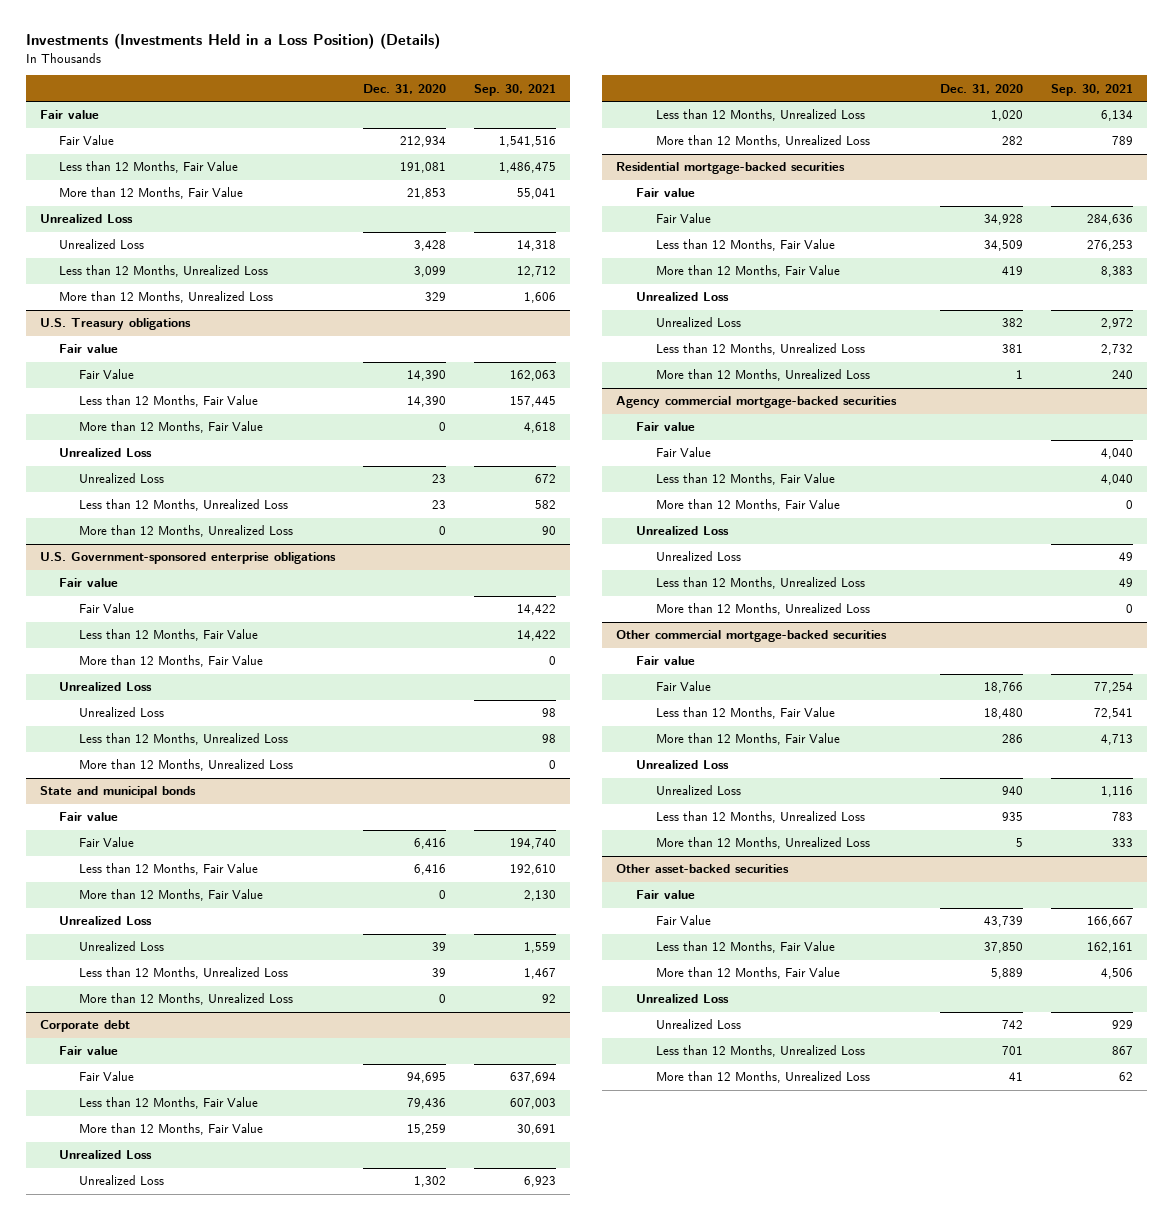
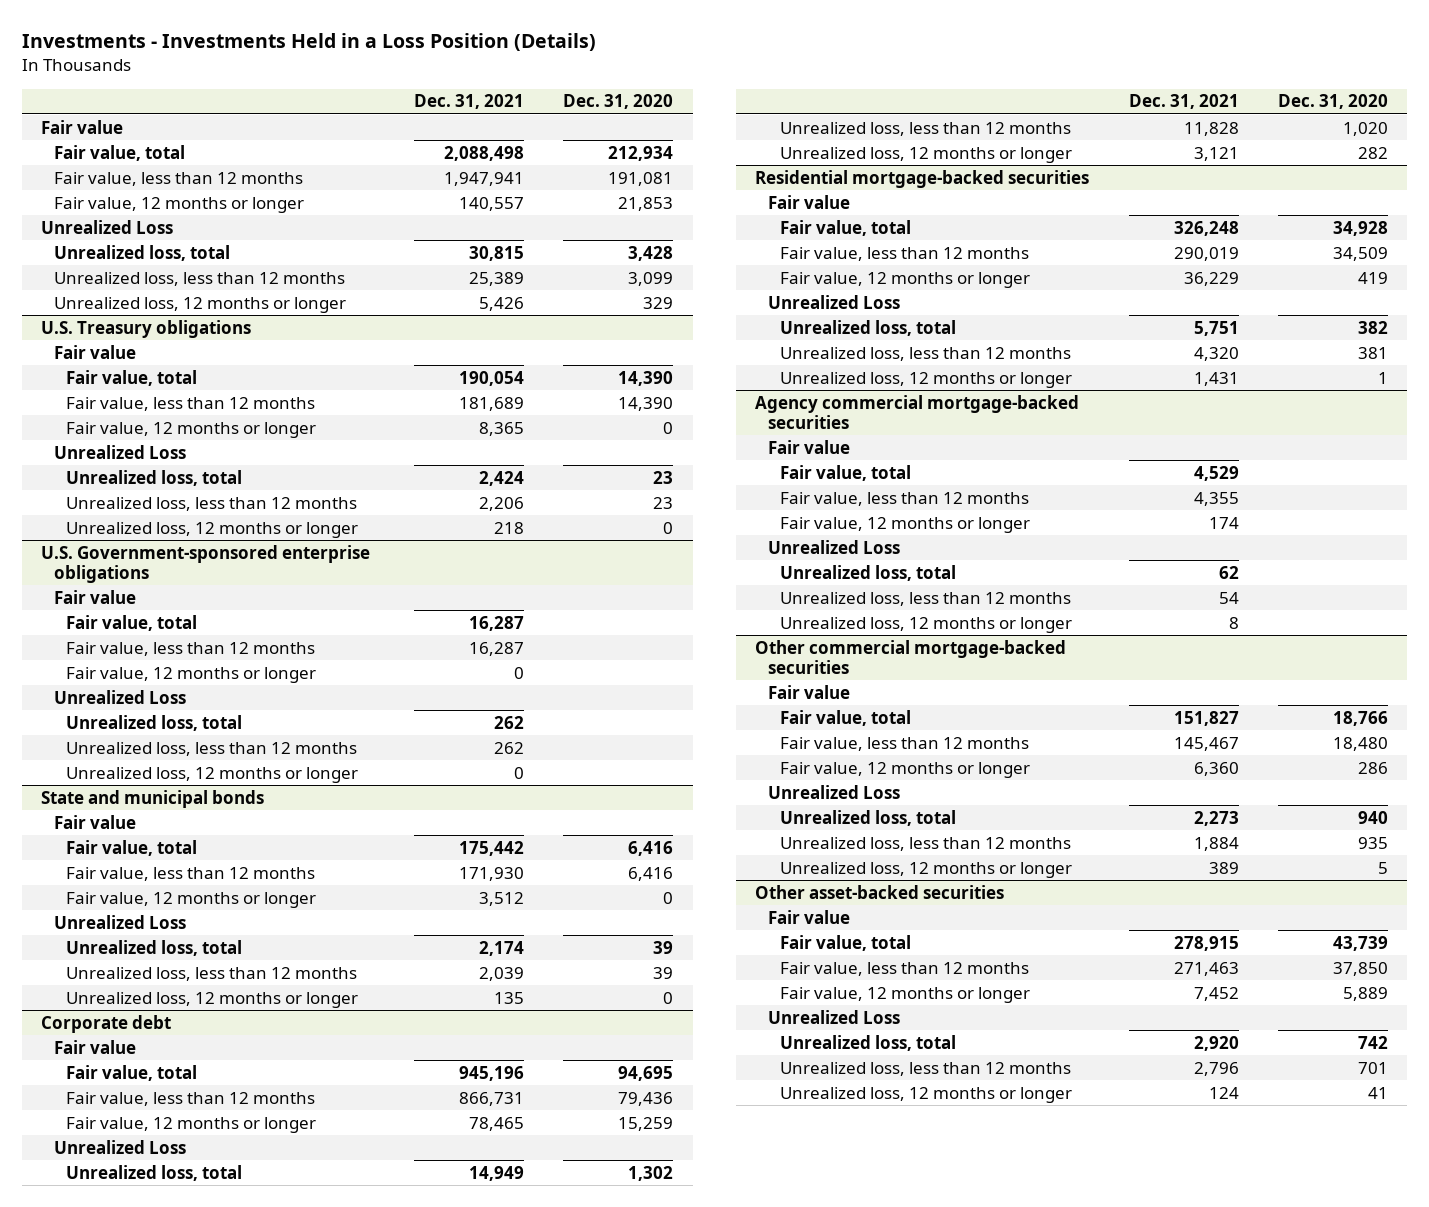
[25,33,440,50] Investments (Investments Held in a Loss Position) (Details) -> [21,33,596,52] Investments - Investments Held in a Loss Position (Details)
[474,83,557,96] Sep. 30, 2021 -> none
none -> [414,94,525,110] Dec. 31, 2021
[59,135,115,146] Fair Value -> [53,144,185,161] Fair value, total
[59,161,239,174] Less than 12 Months, Fair Value -> [53,171,303,186] Fair value, less than 12 months
[59,187,244,200] More than 12 Months, Fair Value -> [53,196,304,213] Fair value, 12 months or longer
[59,239,145,250] Unrealized Loss -> [53,244,230,261] Unrealized loss, total
[59,265,269,278] Less than 12 Months, Unrealized Loss -> [53,271,345,286] Unrealized loss, less than 12 months
[59,291,274,304] More than 12 Months, Unrealized Loss -> [53,296,346,313] Unrealized loss, 12 months or longer
[79,369,135,380] Fair Value -> [66,369,198,386] Fair value, total
[79,395,259,408] Less than 12 Months, Fair Value -> [66,396,316,411] Fair value, less than 12 months
[79,421,264,434] More than 12 Months, Fair Value -> [66,421,317,438] Fair value, 12 months or longer
[79,473,165,484] Unrealized Loss -> [66,469,243,486] Unrealized loss, total
[79,499,289,512] Less than 12 Months, Unrealized Loss -> [66,496,358,511] Unrealized loss, less than 12 months
[79,525,294,538] More than 12 Months, Unrealized Loss -> [66,521,359,538] Unrealized loss, 12 months or longer
[59,682,153,692] Unrealized Loss -> none
[79,603,135,614] Fair Value -> [66,614,198,631] Fair value, total
[79,629,259,642] Less than 12 Months, Fair Value -> [66,641,316,656] Fair value, less than 12 months
[79,655,264,668] More than 12 Months, Fair Value -> [66,666,317,683] Fair value, 12 months or longer
none -> [66,714,243,731] Unrealized loss, total
[79,733,289,746] Less than 12 Months, Unrealized Loss -> [66,741,358,756] Unrealized loss, less than 12 months
[79,759,294,772] More than 12 Months, Unrealized Loss -> [66,766,359,783] Unrealized loss, 12 months or longer
[79,837,135,848] Fair Value -> [66,839,198,856] Fair value, total
[79,863,259,876] Less than 12 Months, Fair Value -> [66,866,316,881] Fair value, less than 12 months
[79,889,264,902] More than 12 Months, Fair Value -> [66,891,317,908] Fair value, 12 months or longer
[79,941,165,952] Unrealized Loss -> [66,939,243,956] Unrealized loss, total
[79,967,289,980] Less than 12 Months, Unrealized Loss -> [66,966,358,981] Unrealized loss, less than 12 months
[79,993,294,1006] More than 12 Months, Unrealized Loss -> [66,991,359,1008] Unrealized loss, 12 months or longer
[79,1071,135,1082] Fair Value -> [66,1064,198,1081] Fair value, total
[79,1097,259,1110] Less than 12 Months, Fair Value -> [66,1091,316,1106] Fair value, less than 12 months
[79,1123,264,1136] More than 12 Months, Fair Value -> [66,1116,317,1133] Fair value, 12 months or longer
[79,1175,165,1186] Unrealized Loss -> [66,1164,243,1181] Unrealized loss, total
[655,109,865,122] Less than 12 Months, Unrealized Loss -> [780,121,1072,136] Unrealized loss, less than 12 months
[655,135,870,148] More than 12 Months, Unrealized Loss -> [780,146,1073,163] Unrealized loss, 12 months or longer
[655,213,711,224] Fair Value -> [780,219,912,236] Fair value, total
[655,239,835,252] Less than 12 Months, Fair Value -> [780,246,1030,261] Fair value, less than 12 months
[655,265,840,278] More than 12 Months, Fair Value -> [780,271,1031,288] Fair value, 12 months or longer
[655,317,741,328] Unrealized Loss -> [780,319,957,336] Unrealized loss, total
[655,343,865,356] Less than 12 Months, Unrealized Loss -> [780,346,1072,361] Unrealized loss, less than 12 months
[655,369,870,382] More than 12 Months, Unrealized Loss -> [780,371,1073,388] Unrealized loss, 12 months or longer
[636,526,730,536] Unrealized Loss -> none
[655,447,711,458] Fair Value -> [780,464,912,481] Fair value, total
[655,473,835,486] Less than 12 Months, Fair Value -> [780,491,1030,506] Fair value, less than 12 months
[655,499,840,512] More than 12 Months, Fair Value -> [780,516,1031,533] Fair value, 12 months or longer
none -> [780,564,957,581] Unrealized loss, total
[655,577,865,590] Less than 12 Months, Unrealized Loss -> [780,591,1072,606] Unrealized loss, less than 12 months
[655,603,870,616] More than 12 Months, Unrealized Loss -> [780,616,1073,633] Unrealized loss, 12 months or longer
[655,681,711,692] Fair Value -> [780,709,912,726] Fair value, total
[655,707,835,720] Less than 12 Months, Fair Value -> [780,736,1030,751] Fair value, less than 12 months
[655,733,840,746] More than 12 Months, Fair Value -> [780,761,1031,778] Fair value, 12 months or longer
[655,785,741,796] Unrealized Loss -> [780,809,957,826] Unrealized loss, total
[655,811,865,824] Less than 12 Months, Unrealized Loss -> [780,836,1072,851] Unrealized loss, less than 12 months
[655,837,870,850] More than 12 Months, Unrealized Loss -> [780,861,1073,878] Unrealized loss, 12 months or longer
[655,915,711,926] Fair Value -> [780,934,912,951] Fair value, total
[655,941,835,954] Less than 12 Months, Fair Value -> [780,961,1030,976] Fair value, less than 12 months
[655,967,840,980] More than 12 Months, Fair Value -> [780,986,1031,1003] Fair value, 12 months or longer
[655,1019,741,1030] Unrealized Loss -> [780,1034,957,1051] Unrealized loss, total
[655,1045,865,1058] Less than 12 Months, Unrealized Loss -> [780,1061,1072,1076] Unrealized loss, less than 12 months
[655,1071,870,1084] More than 12 Months, Unrealized Loss -> [780,1086,1073,1103] Unrealized loss, 12 months or longer

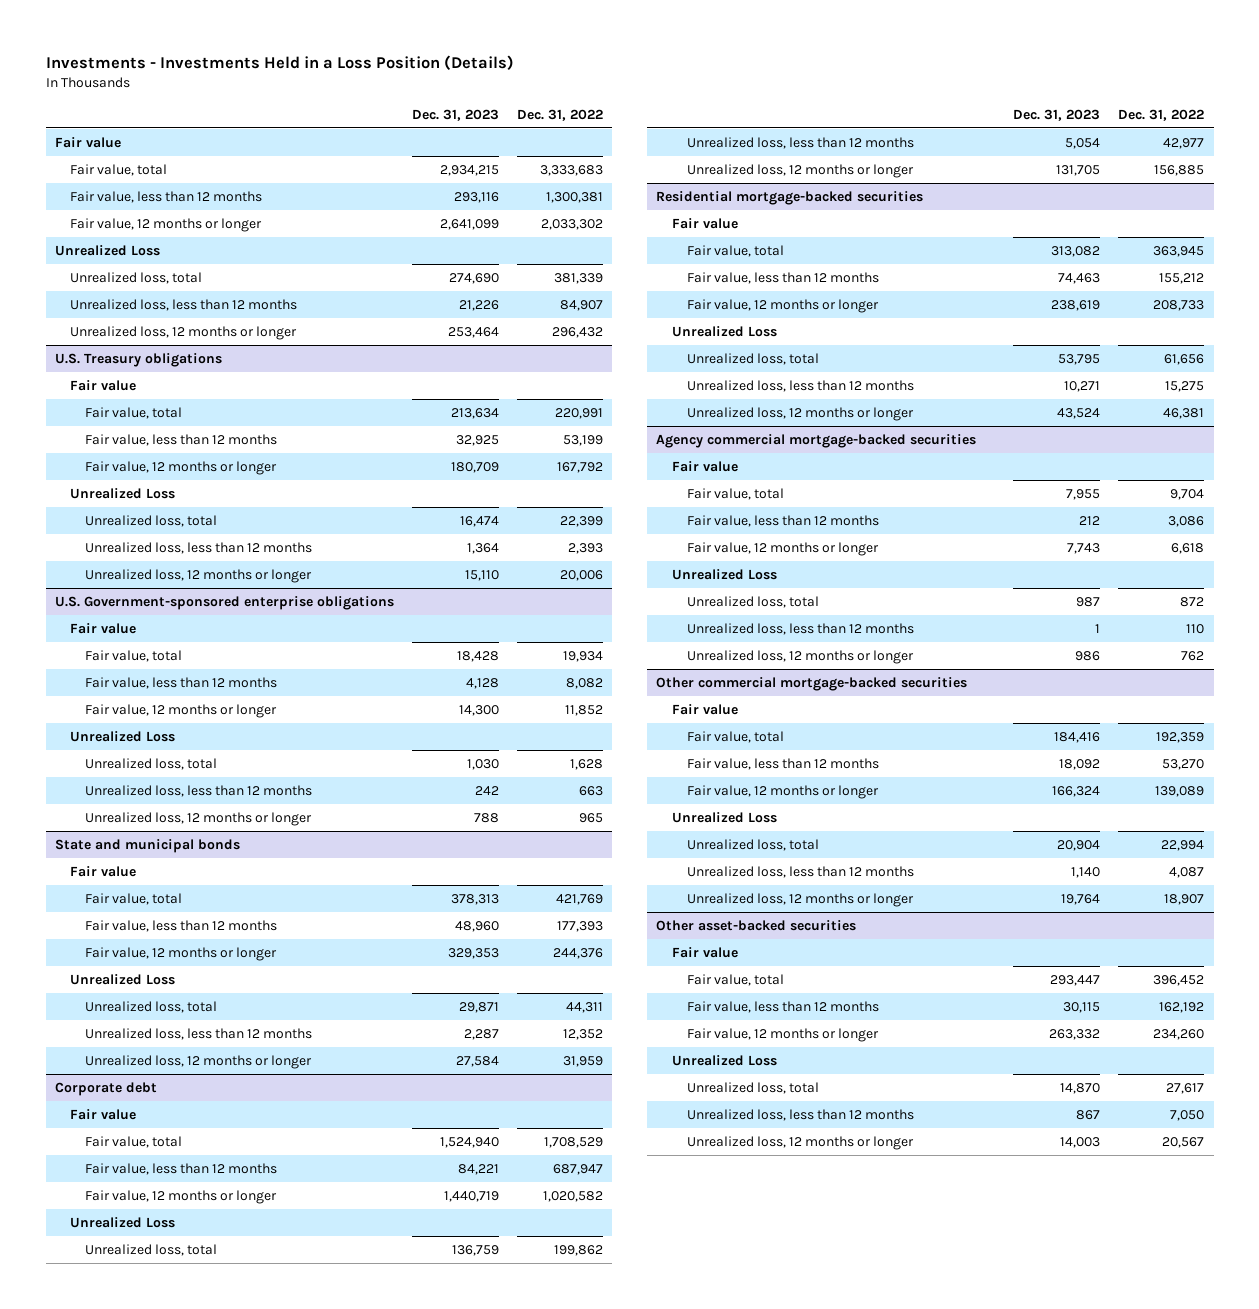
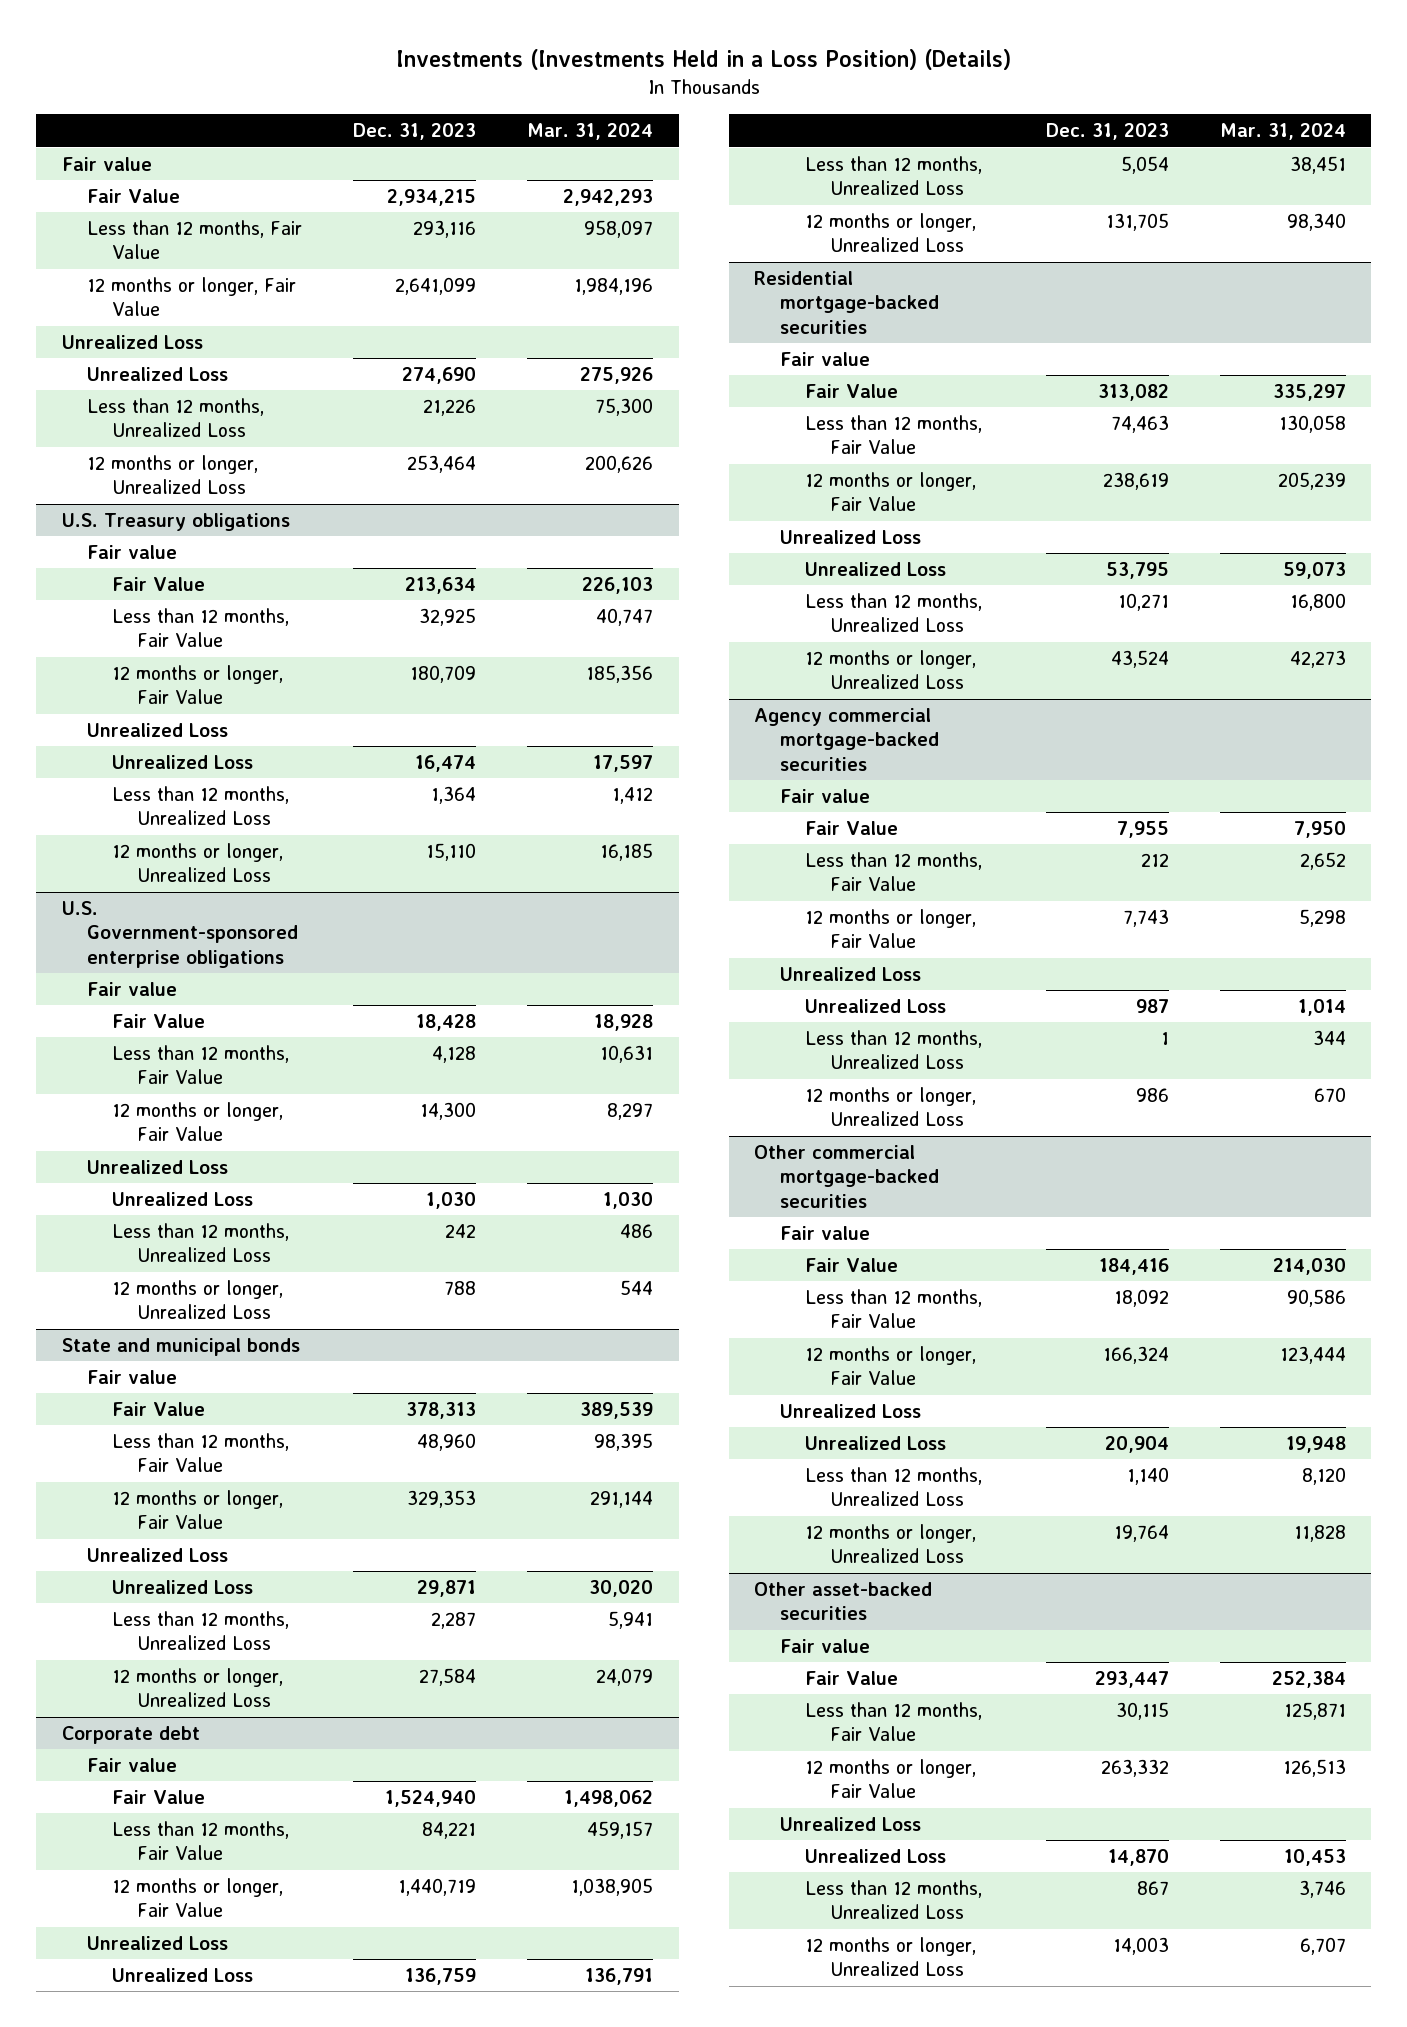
[45,54,514,70] Investments - Investments Held in a Loss Position (Details) -> [395,49,1011,71] Investments (Investments Held in a Loss Position) (Details)
[516,109,603,122] Dec. 31, 2022 -> none
none -> [527,123,654,141] Mar. 31, 2024
[70,163,168,176] Fair value, total -> [86,188,180,203] Fair Value
[70,190,263,203] Fair value, less than 12 months -> [86,219,302,260] Less than 12 months, Fair Value
[70,217,263,232] Fair value, 12 months or longer -> [86,276,296,317] 12 months or longer, Fair Value
[70,271,203,284] Unrealized loss, total -> [86,366,228,381] Unrealized Loss
[70,298,298,311] Unrealized loss, less than 12 months -> [86,397,264,438] Less than 12 months, Unrealized Loss
[70,325,298,340] Unrealized loss, 12 months or longer -> [86,454,258,495] 12 months or longer, Unrealized Loss
[85,406,183,419] Fair value, total -> [112,576,206,591] Fair Value
[85,433,278,446] Fair value, less than 12 months -> [112,607,290,648] Less than 12 months, Fair Value
[85,460,278,475] Fair value, 12 months or longer -> [112,664,284,705] 12 months or longer, Fair Value
[85,514,218,527] Unrealized loss, total -> [112,754,254,769] Unrealized Loss
[85,541,313,554] Unrealized loss, less than 12 months -> [112,785,290,826] Less than 12 months, Unrealized Loss
[85,568,313,583] Unrealized loss, 12 months or longer -> [112,842,284,883] 12 months or longer, Unrealized Loss
[85,649,183,662] Fair value, total -> [112,1013,206,1028] Fair Value
[85,676,278,689] Fair value, less than 12 months -> [112,1044,290,1085] Less than 12 months, Fair Value
[85,703,278,718] Fair value, 12 months or longer -> [112,1101,284,1142] 12 months or longer, Fair Value
[85,757,218,770] Unrealized loss, total -> [112,1191,254,1206] Unrealized Loss
[85,784,313,797] Unrealized loss, less than 12 months -> [112,1222,290,1263] Less than 12 months, Unrealized Loss
[85,811,313,826] Unrealized loss, 12 months or longer -> [112,1279,284,1320] 12 months or longer, Unrealized Loss
[85,892,183,905] Fair value, total -> [112,1401,206,1416] Fair Value
[85,919,278,932] Fair value, less than 12 months -> [112,1432,290,1473] Less than 12 months, Fair Value
[85,946,278,961] Fair value, 12 months or longer -> [112,1489,284,1530] 12 months or longer, Fair Value
[85,1000,218,1013] Unrealized loss, total -> [112,1579,254,1594] Unrealized Loss
[85,1027,313,1040] Unrealized loss, less than 12 months -> [112,1610,290,1651] Less than 12 months, Unrealized Loss
[85,1054,313,1069] Unrealized loss, 12 months or longer -> [112,1667,284,1708] 12 months or longer, Unrealized Loss
[85,1135,183,1148] Fair value, total -> [112,1789,206,1804] Fair Value
[85,1162,278,1175] Fair value, less than 12 months -> [112,1820,290,1861] Less than 12 months, Fair Value
[85,1189,278,1204] Fair value, 12 months or longer -> [112,1877,284,1918] 12 months or longer, Fair Value
[85,1243,218,1256] Unrealized loss, total -> [112,1967,254,1982] Unrealized Loss
[687,136,915,149] Unrealized loss, less than 12 months -> [804,155,982,196] Less than 12 months, Unrealized Loss
[687,163,915,178] Unrealized loss, 12 months or longer -> [804,212,976,253] 12 months or longer, Unrealized Loss
[687,244,785,257] Fair value, total -> [804,383,898,398] Fair Value
[687,271,880,284] Fair value, less than 12 months -> [804,414,982,455] Less than 12 months, Fair Value
[687,298,880,313] Fair value, 12 months or longer -> [804,471,976,512] 12 months or longer, Fair Value
[687,352,820,365] Unrealized loss, total -> [804,561,946,576] Unrealized Loss
[687,379,915,392] Unrealized loss, less than 12 months -> [804,592,982,633] Less than 12 months, Unrealized Loss
[687,406,915,421] Unrealized loss, 12 months or longer -> [804,649,976,690] 12 months or longer, Unrealized Loss
[687,487,785,500] Fair value, total -> [804,820,898,835] Fair Value
[687,514,880,527] Fair value, less than 12 months -> [804,851,982,892] Less than 12 months, Fair Value
[687,541,880,556] Fair value, 12 months or longer -> [804,908,976,949] 12 months or longer, Fair Value
[687,595,820,608] Unrealized loss, total -> [804,998,946,1013] Unrealized Loss
[687,622,915,635] Unrealized loss, less than 12 months -> [804,1029,982,1070] Less than 12 months, Unrealized Loss
[687,649,915,664] Unrealized loss, 12 months or longer -> [804,1086,976,1127] 12 months or longer, Unrealized Loss
[687,730,785,743] Fair value, total -> [804,1257,898,1272] Fair Value
[687,757,880,770] Fair value, less than 12 months -> [804,1288,982,1329] Less than 12 months, Fair Value
[687,784,880,799] Fair value, 12 months or longer -> [804,1345,976,1386] 12 months or longer, Fair Value
[687,838,820,851] Unrealized loss, total -> [804,1435,946,1450] Unrealized Loss
[687,865,915,878] Unrealized loss, less than 12 months -> [804,1466,982,1507] Less than 12 months, Unrealized Loss
[687,892,915,907] Unrealized loss, 12 months or longer -> [804,1523,976,1564] 12 months or longer, Unrealized Loss
[687,973,785,986] Fair value, total -> [804,1670,898,1685] Fair Value
[687,1000,880,1013] Fair value, less than 12 months -> [804,1701,982,1742] Less than 12 months, Fair Value
[687,1027,880,1042] Fair value, 12 months or longer -> [804,1758,976,1799] 12 months or longer, Fair Value
[687,1081,820,1094] Unrealized loss, total -> [804,1848,946,1863] Unrealized Loss
[687,1108,915,1121] Unrealized loss, less than 12 months -> [804,1879,982,1920] Less than 12 months, Unrealized Loss
[687,1135,915,1150] Unrealized loss, 12 months or longer -> [804,1936,976,1977] 12 months or longer, Unrealized Loss

